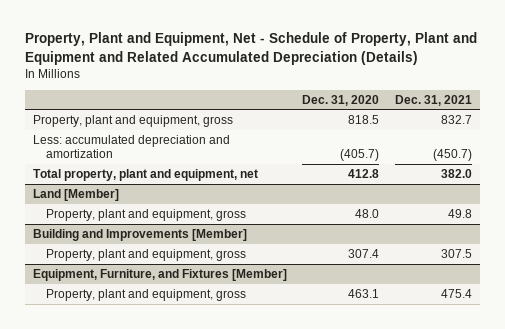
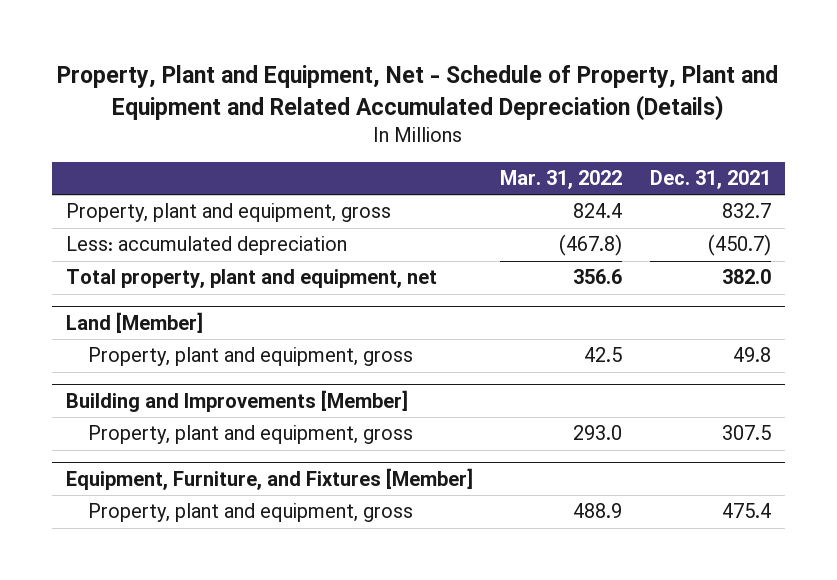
[302,94,380,106] Dec. 31, 2020 -> none
none -> [500,170,623,190] Mar. 31, 2022
[32,135,230,159] Less: accumulated depreciation and amortization -> [65,236,347,256] Less: accumulated depreciation

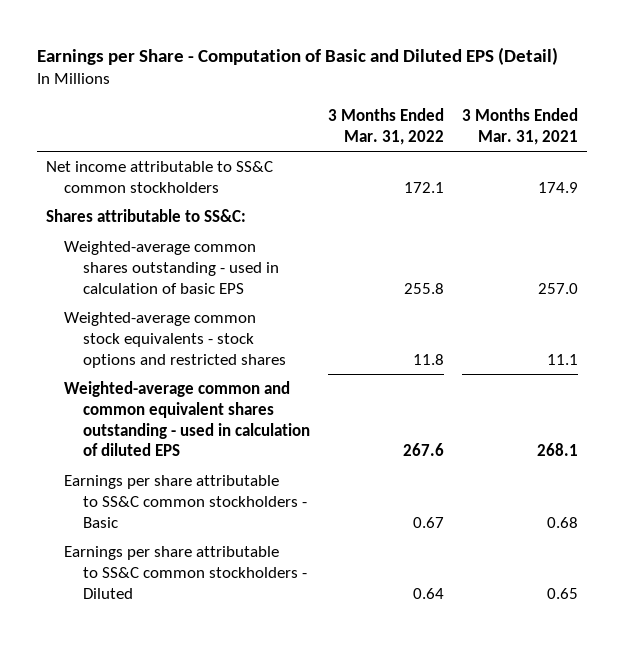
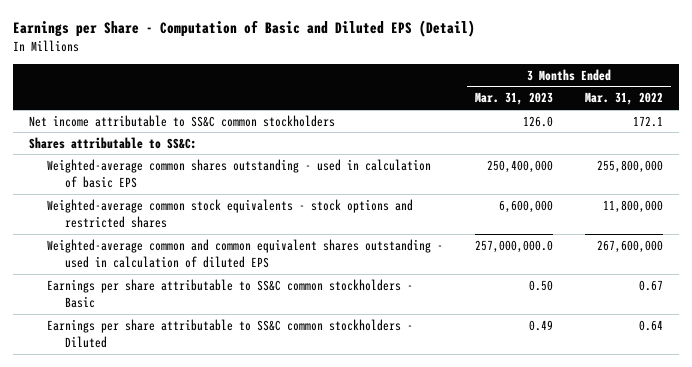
[462,108,579,145] 3 Months Ended Mar. 31, 2021 -> none
none -> [474,92,553,106] Mar. 31, 2023
[404,282,445,294] 255.8 -> [597,159,664,173] 255,800,000
[413,353,445,365] 11.8 -> [603,199,664,213] 11,800,000
[403,443,445,457] 267.6 -> [597,239,664,253] 267,600,000

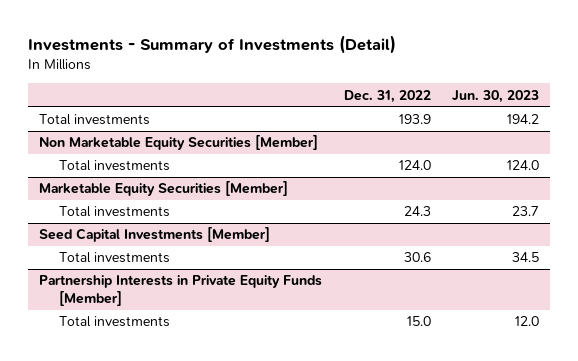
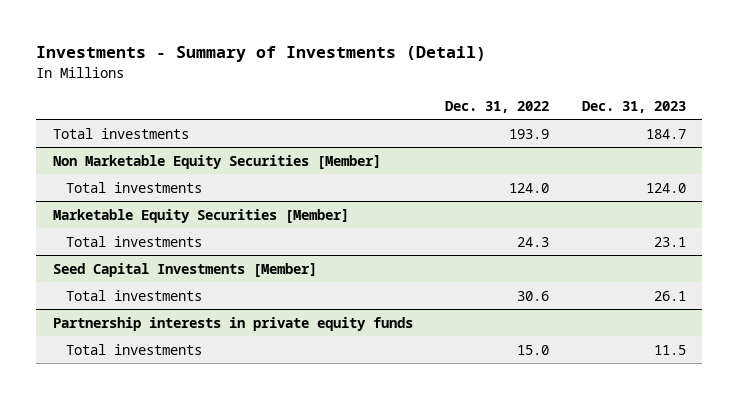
[452,89,540,103] Jun. 30, 2023 -> none
none -> [581,100,686,113] Dec. 31, 2023
[38,275,322,306] Partnership Interests in Private Equity Funds [Member] -> [52,316,413,331] Partnership interests in private equity funds

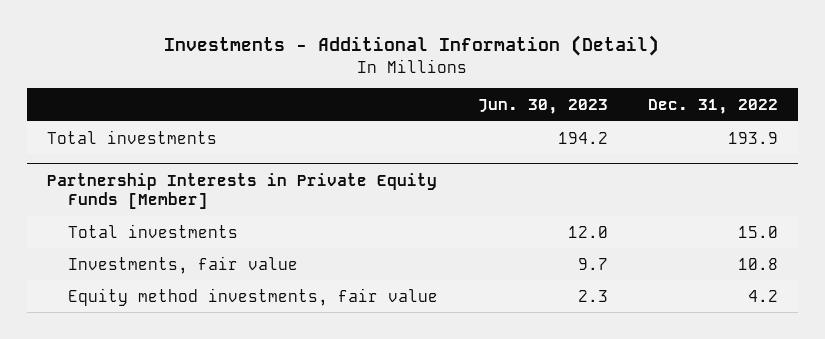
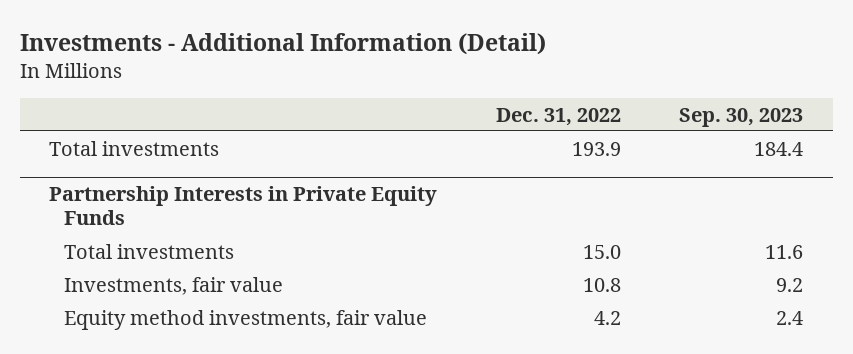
[477,98,608,114] Jun. 30, 2023 -> none
none -> [679,107,804,127] Sep. 30, 2023
[47,172,438,210] Partnership Interests in Private Equity Funds [Member] -> [49,185,438,226] Partnership Interests in Private Equity Funds

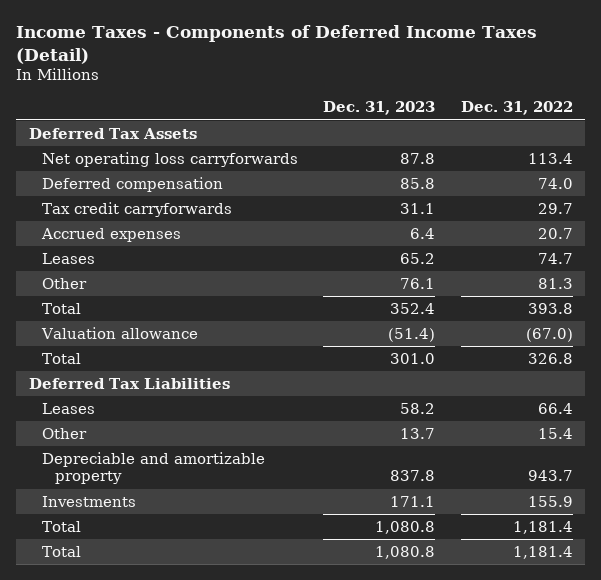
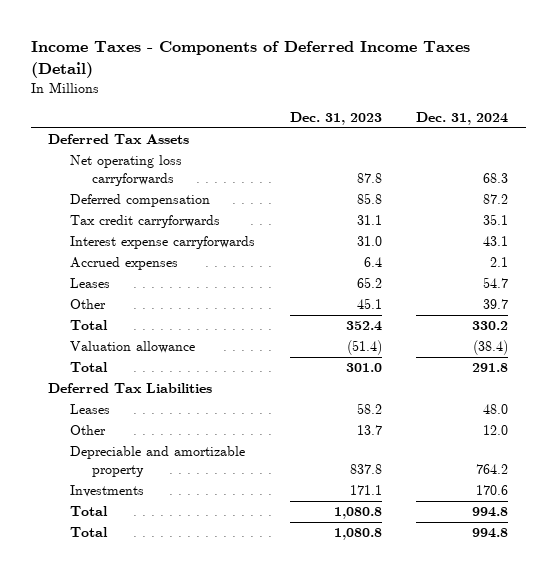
[460,101,573,116] Dec. 31, 2022 -> none
none -> [416,111,509,125] Dec. 31, 2024
none -> [69,236,255,250] Interest expense carryforwards
[400,277,436,289] 76.1 -> [356,298,382,310] 45.1

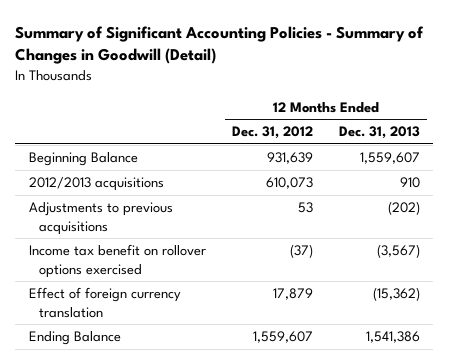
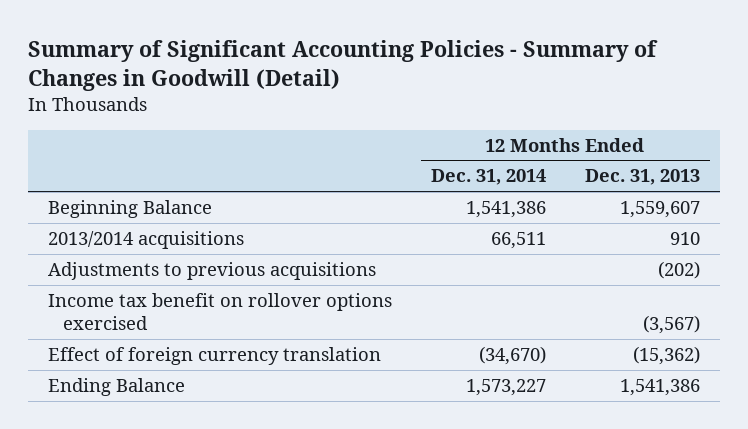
[231,126,313,140] Dec. 31, 2012 -> none
none -> [430,169,546,186] Dec. 31, 2014
[28,177,164,192] 2012/2013 acquisitions -> [47,231,244,250] 2013/2014 acquisitions

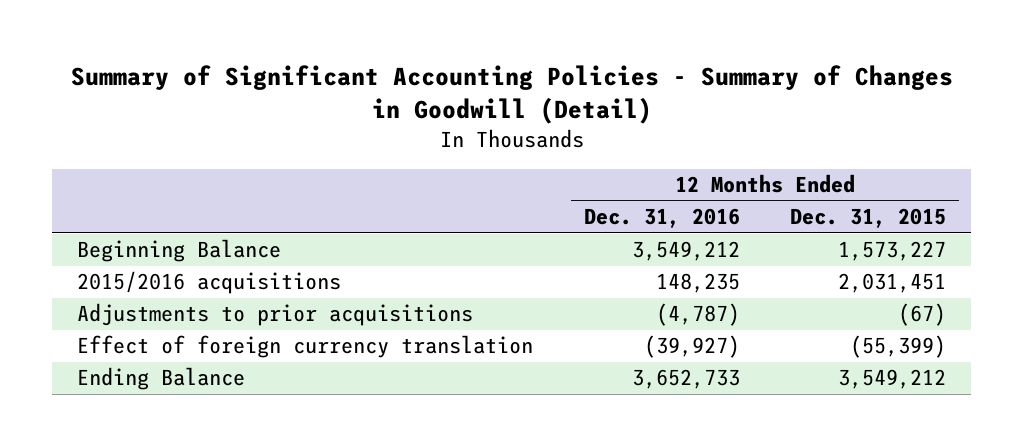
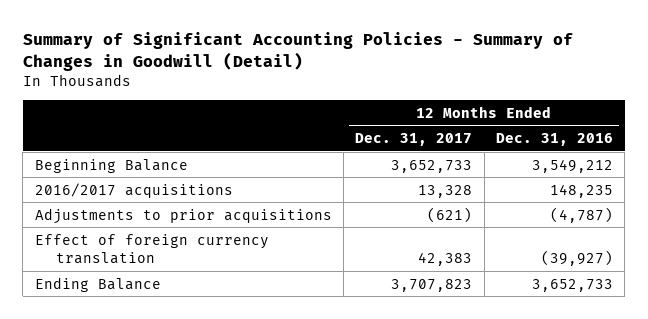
[790,207,947,228] Dec. 31, 2015 -> none
none -> [355,132,473,146] Dec. 31, 2017
[77,271,342,295] 2015/2016 acquisitions -> [34,182,233,198] 2016/2017 acquisitions

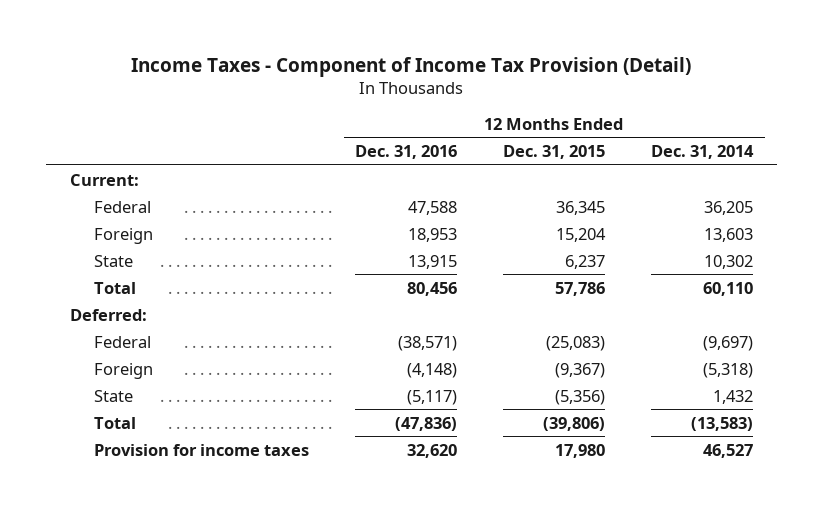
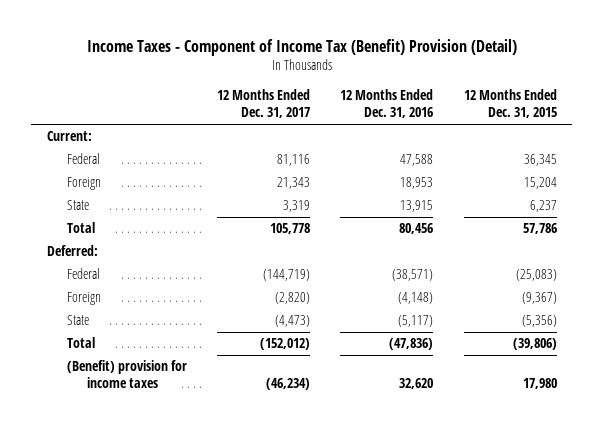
[131,56,692,77] Income Taxes - Component of Income Tax Provision (Detail) -> [86,39,517,57] Income Taxes - Component of Income Tax (Benefit) Provision (Detail)
[651,145,755,160] Dec. 31, 2014 -> none
none -> [217,89,311,119] 12 Months Ended Dec. 31, 2017
[94,443,310,456] Provision for income taxes -> [66,360,187,389] (Benefit) provision for income taxes

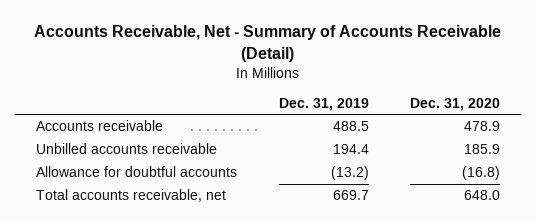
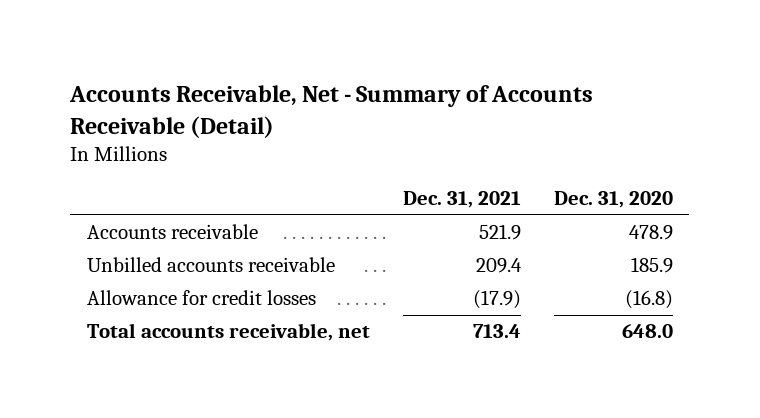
[278,97,369,111] Dec. 31, 2019 -> none
none -> [402,191,521,209] Dec. 31, 2021
[35,166,237,178] Allowance for doubtful accounts -> [86,290,316,306] Allowance for credit losses

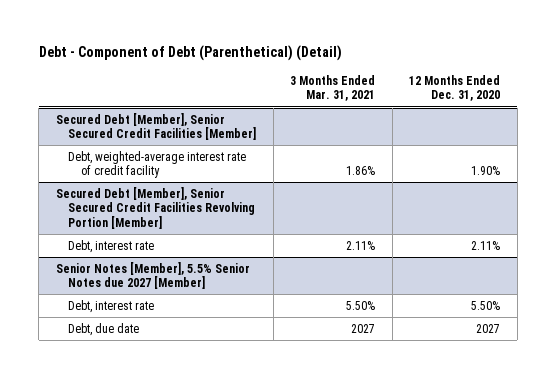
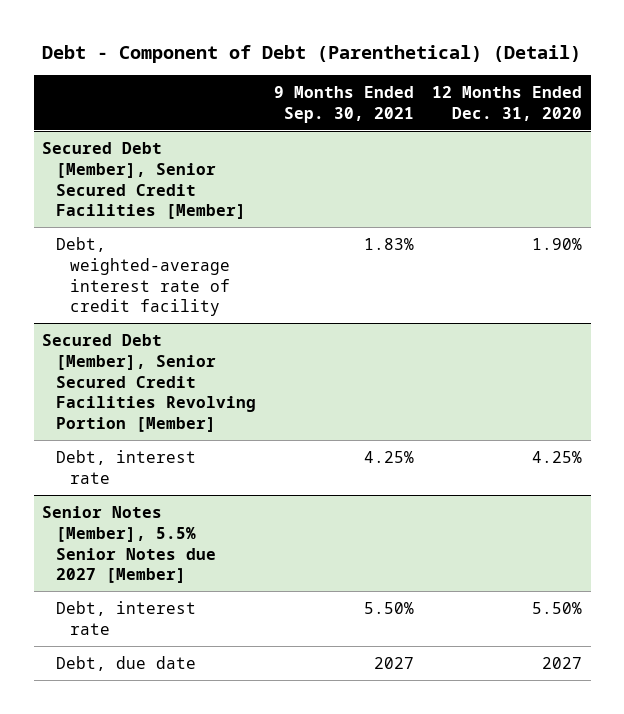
[290,74,376,102] 3 Months Ended Mar. 31, 2021 -> none
none -> [274,85,415,123] 9 Months Ended Sep. 30, 2021
[471,240,501,250] 2.11% -> [531,450,582,463] 4.25%

